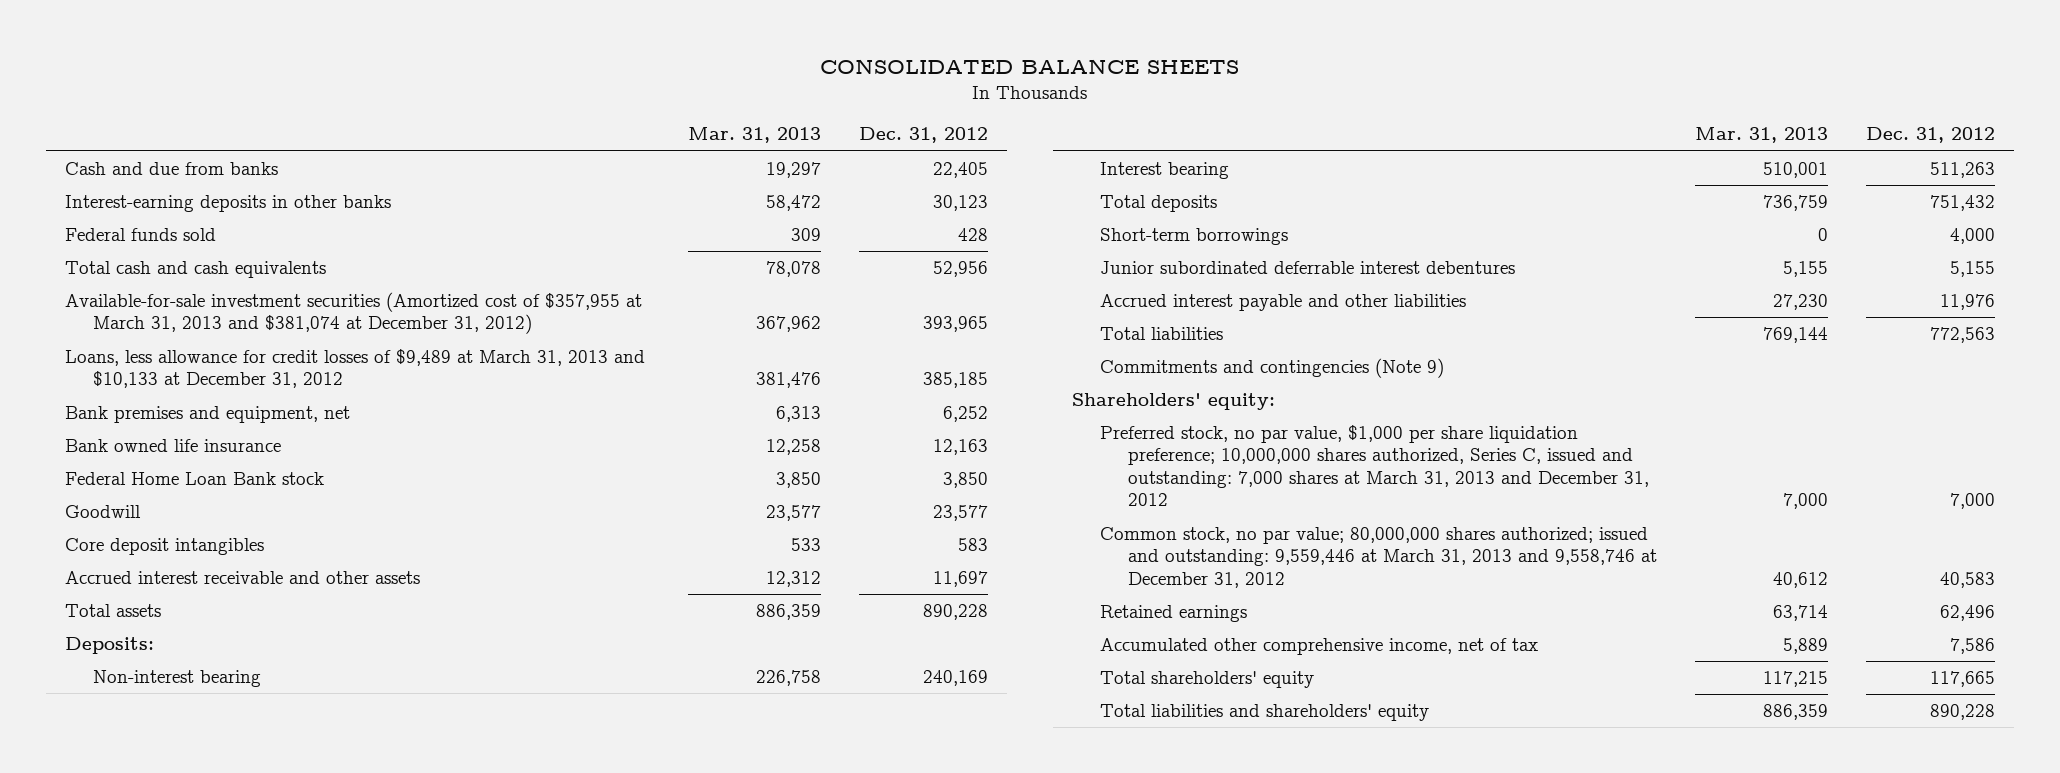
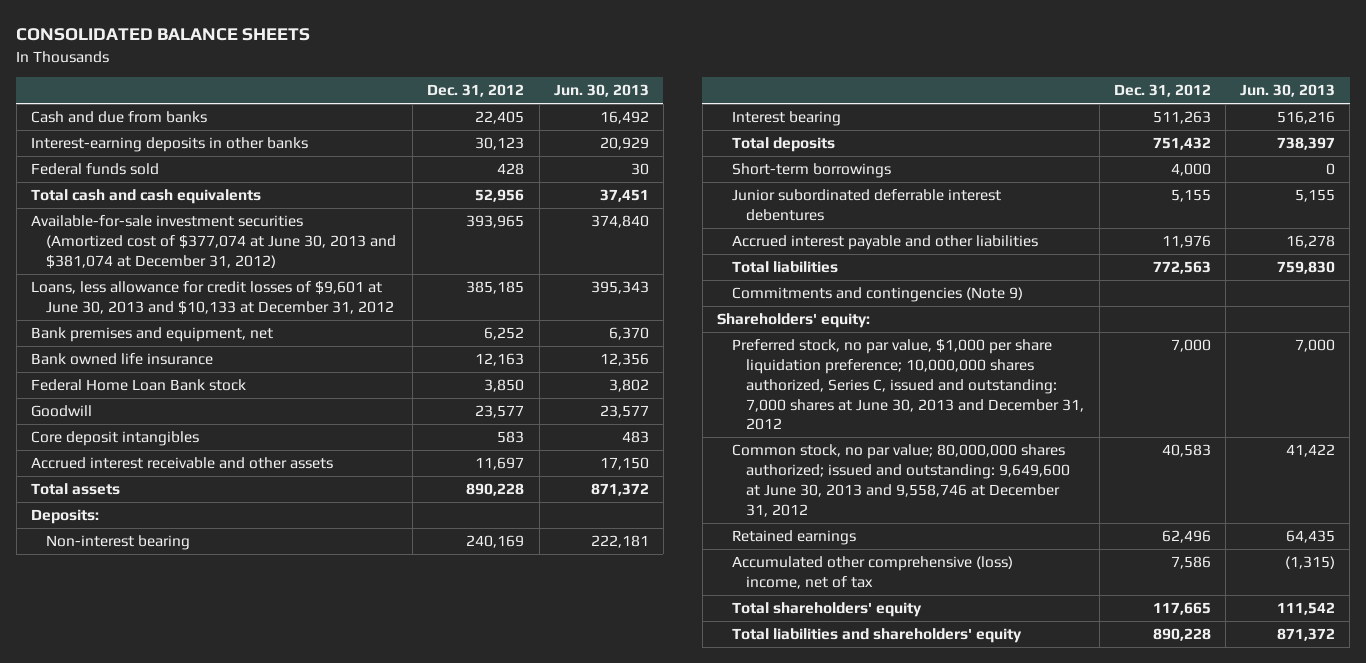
[688,127,822,144] Mar. 31, 2013 -> none
none -> [553,84,649,98] Jun. 30, 2013
[64,291,642,335] Available-for-sale investment securities (Amortized cost of $357,955 at March 31, 2013 and $381,074 at December 31, 2012) -> [30,215,396,269] Available-for-sale investment securities (Amortized cost of $377,074 at June 30, 2013 and $381,074 at December 31, 2012)
[64,348,645,389] Loans, less allowance for credit losses of $9,489 at March 31, 2013 and $10,133 at December 31, 2012 -> [30,281,394,316] Loans, less allowance for credit losses of $9,601 at June 30, 2013 and $10,133 at December 31, 2012
[1100,424,1650,507] Preferred stock, no par value, $1,000 per share liquidation preference; 10,000,000 shares authorized, Series C, issued and outstanding: 7,000 shares at March 31, 2013 and December 31, 2012 -> [731,339,1085,431] Preferred stock, no par value, $1,000 per share liquidation preference; 10,000,000 shares authorized, Series C, issued and outstanding: 7,000 shares at June 30, 2013 and December 31, 2012
[1100,526,1658,588] Common stock, no par value; 80,000,000 shares authorized; issued and outstanding: 9,559,446 at March 31, 2013 and 9,558,746 at December 31, 2012 -> [731,444,1071,517] Common stock, no par value; 80,000,000 shares authorized; issued and outstanding: 9,649,600 at June 30, 2013 and 9,558,746 at December 31, 2012
[1100,637,1539,655] Accumulated other comprehensive income, net of tax -> [731,556,1013,590] Accumulated other comprehensive (loss) income, net of tax

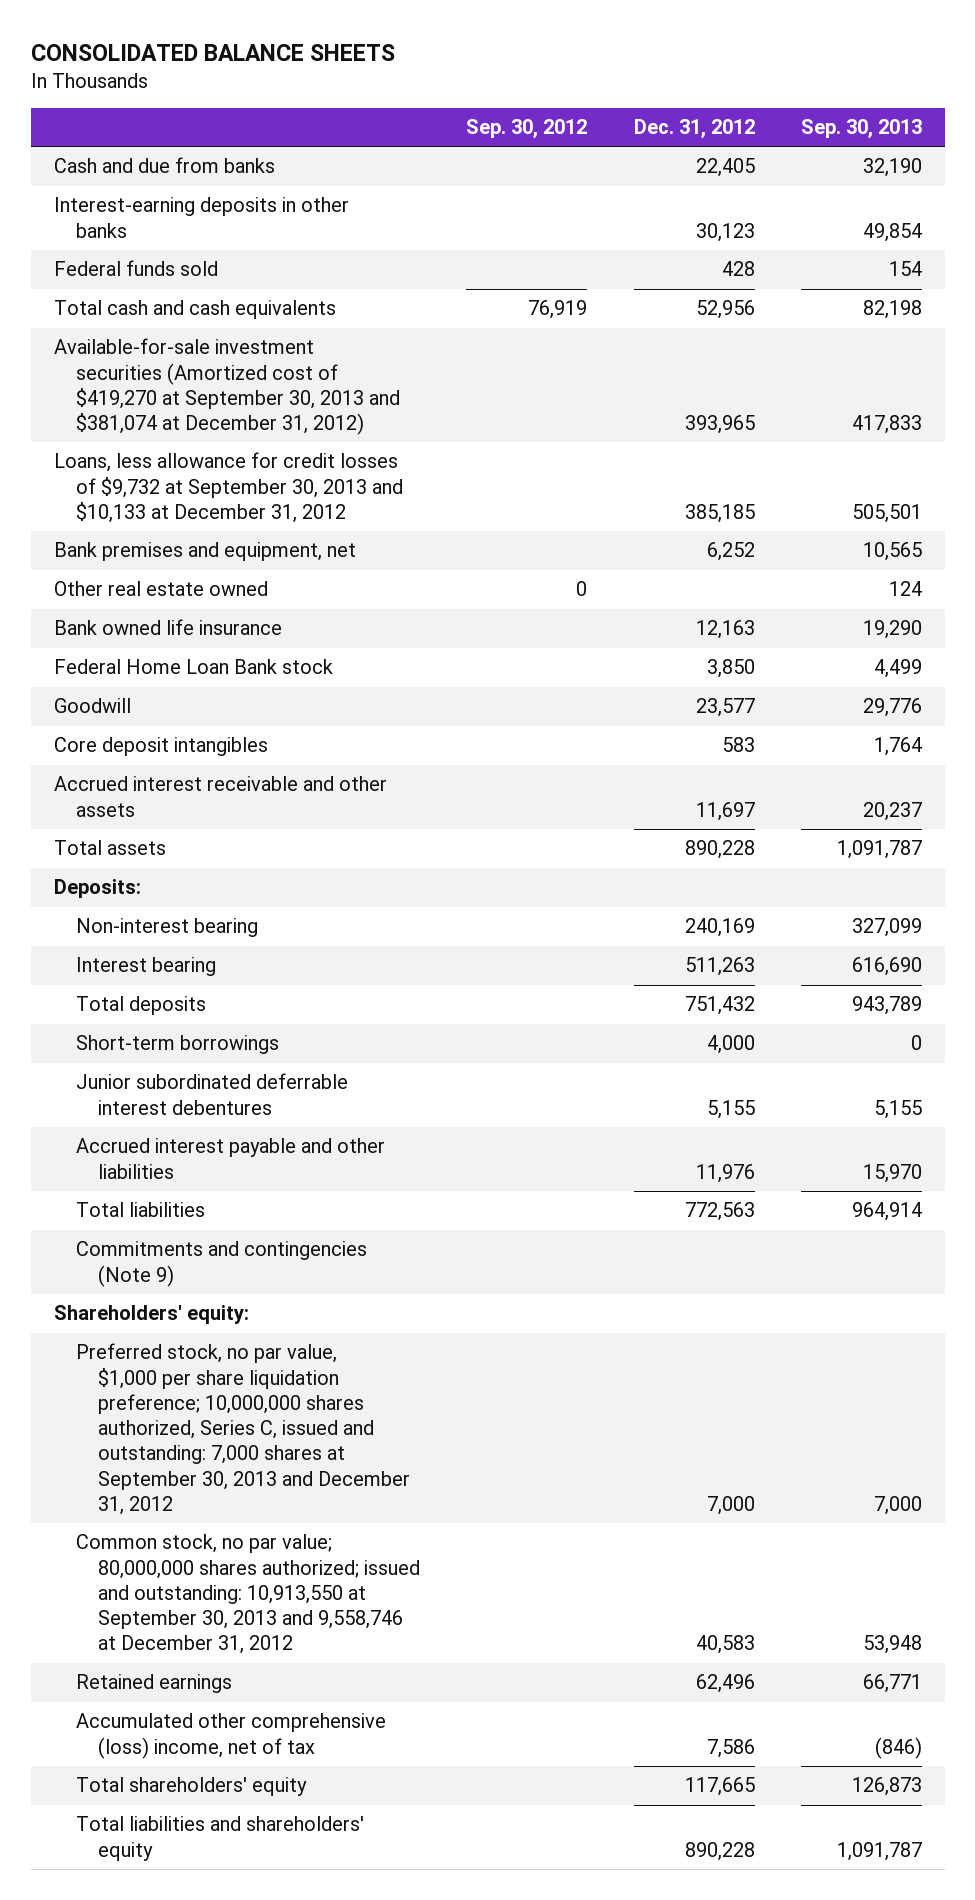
[553,84,649,98] Jun. 30, 2013 -> none
none -> [466,119,588,140] Sep. 30, 2012
none -> [800,119,922,140] Sep. 30, 2013
[30,215,396,269] Available-for-sale investment securities (Amortized cost of $377,074 at June 30, 2013 and $381,074 at December 31, 2012) -> [53,338,400,436] Available-for-sale investment securities (Amortized cost of $419,270 at September 30, 2013 and $381,074 at December 31, 2012)
[30,281,394,316] Loans, less allowance for credit losses of $9,601 at June 30, 2013 and $10,133 at December 31, 2012 -> [53,452,403,523] Loans, less allowance for credit losses of $9,732 at September 30, 2013 and $10,133 at December 31, 2012
none -> [53,581,268,597] Other real estate owned
[731,339,1085,431] Preferred stock, no par value, $1,000 per share liquidation preference; 10,000,000 shares authorized, Series C, issued and outstanding: 7,000 shares at June 30, 2013 and December 31, 2012 -> [75,1343,411,1515] Preferred stock, no par value, $1,000 per share liquidation preference; 10,000,000 shares authorized, Series C, issued and outstanding: 7,000 shares at September 30, 2013 and December 31, 2012
[731,444,1071,517] Common stock, no par value; 80,000,000 shares authorized; issued and outstanding: 9,649,600 at June 30, 2013 and 9,558,746 at December 31, 2012 -> [75,1534,421,1655] Common stock, no par value; 80,000,000 shares authorized; issued and outstanding: 10,913,550 at September 30, 2013 and 9,558,746 at December 31, 2012

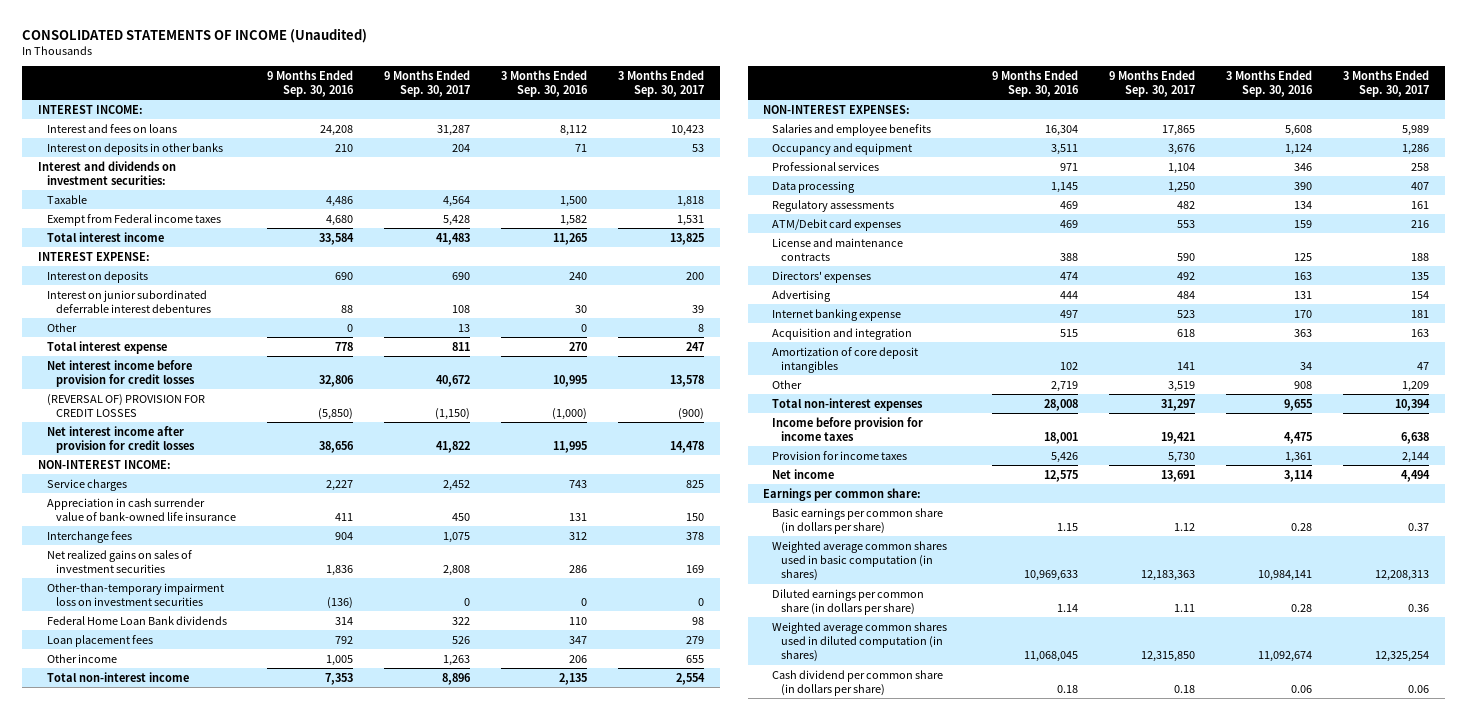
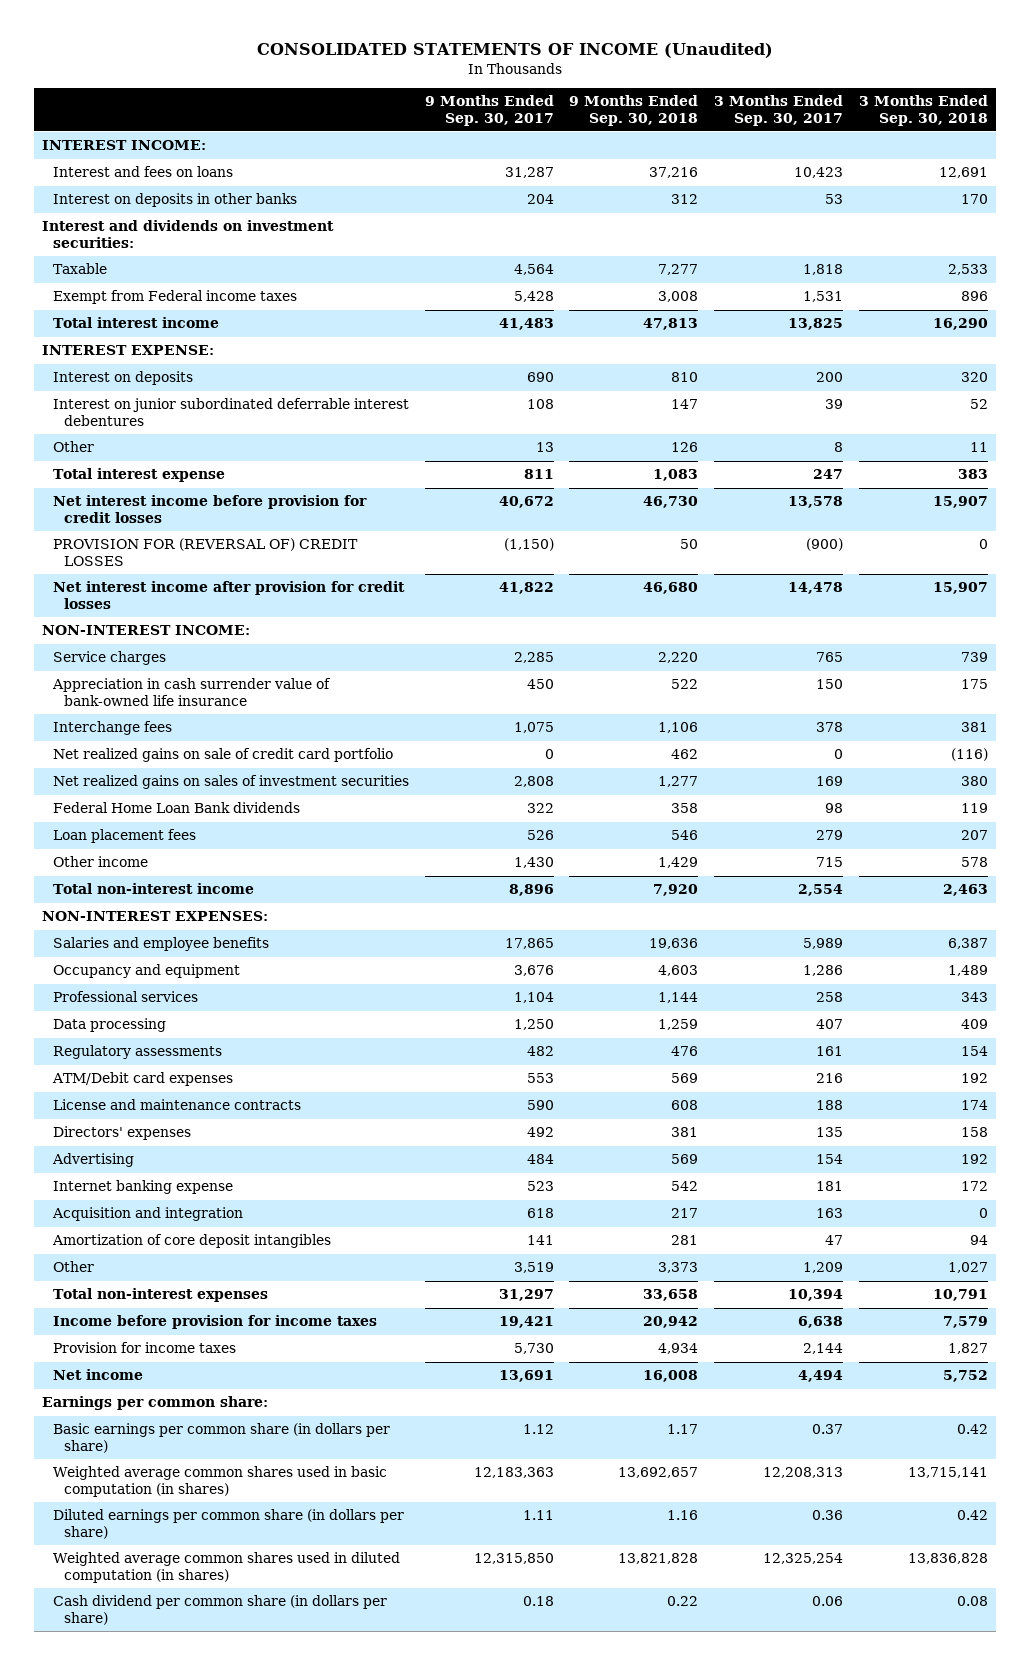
[266,69,354,97] 9 Months Ended Sep. 30, 2016 -> none
[501,69,589,97] 3 Months Ended Sep. 30, 2016 -> none
none -> [569,95,699,126] 9 Months Ended Sep. 30, 2018
none -> [858,95,988,126] 3 Months Ended Sep. 30, 2018
[46,393,205,417] (REVERSAL OF) PROVISION FOR CREDIT LOSSES -> [52,538,358,566] PROVISION FOR (REVERSAL OF) CREDIT LOSSES
[443,479,471,491] 2,452 -> [513,652,554,664] 2,285
[686,479,705,488] 825 -> [816,652,844,663] 765
none -> [52,748,393,763] Net realized gains on sale of credit card portfolio
[46,582,224,606] Other-than-temporary impairment loss on investment securities -> none
[443,654,471,666] 1,263 -> [513,857,554,869] 1,430
[686,654,705,663] 655 -> [816,857,844,868] 715

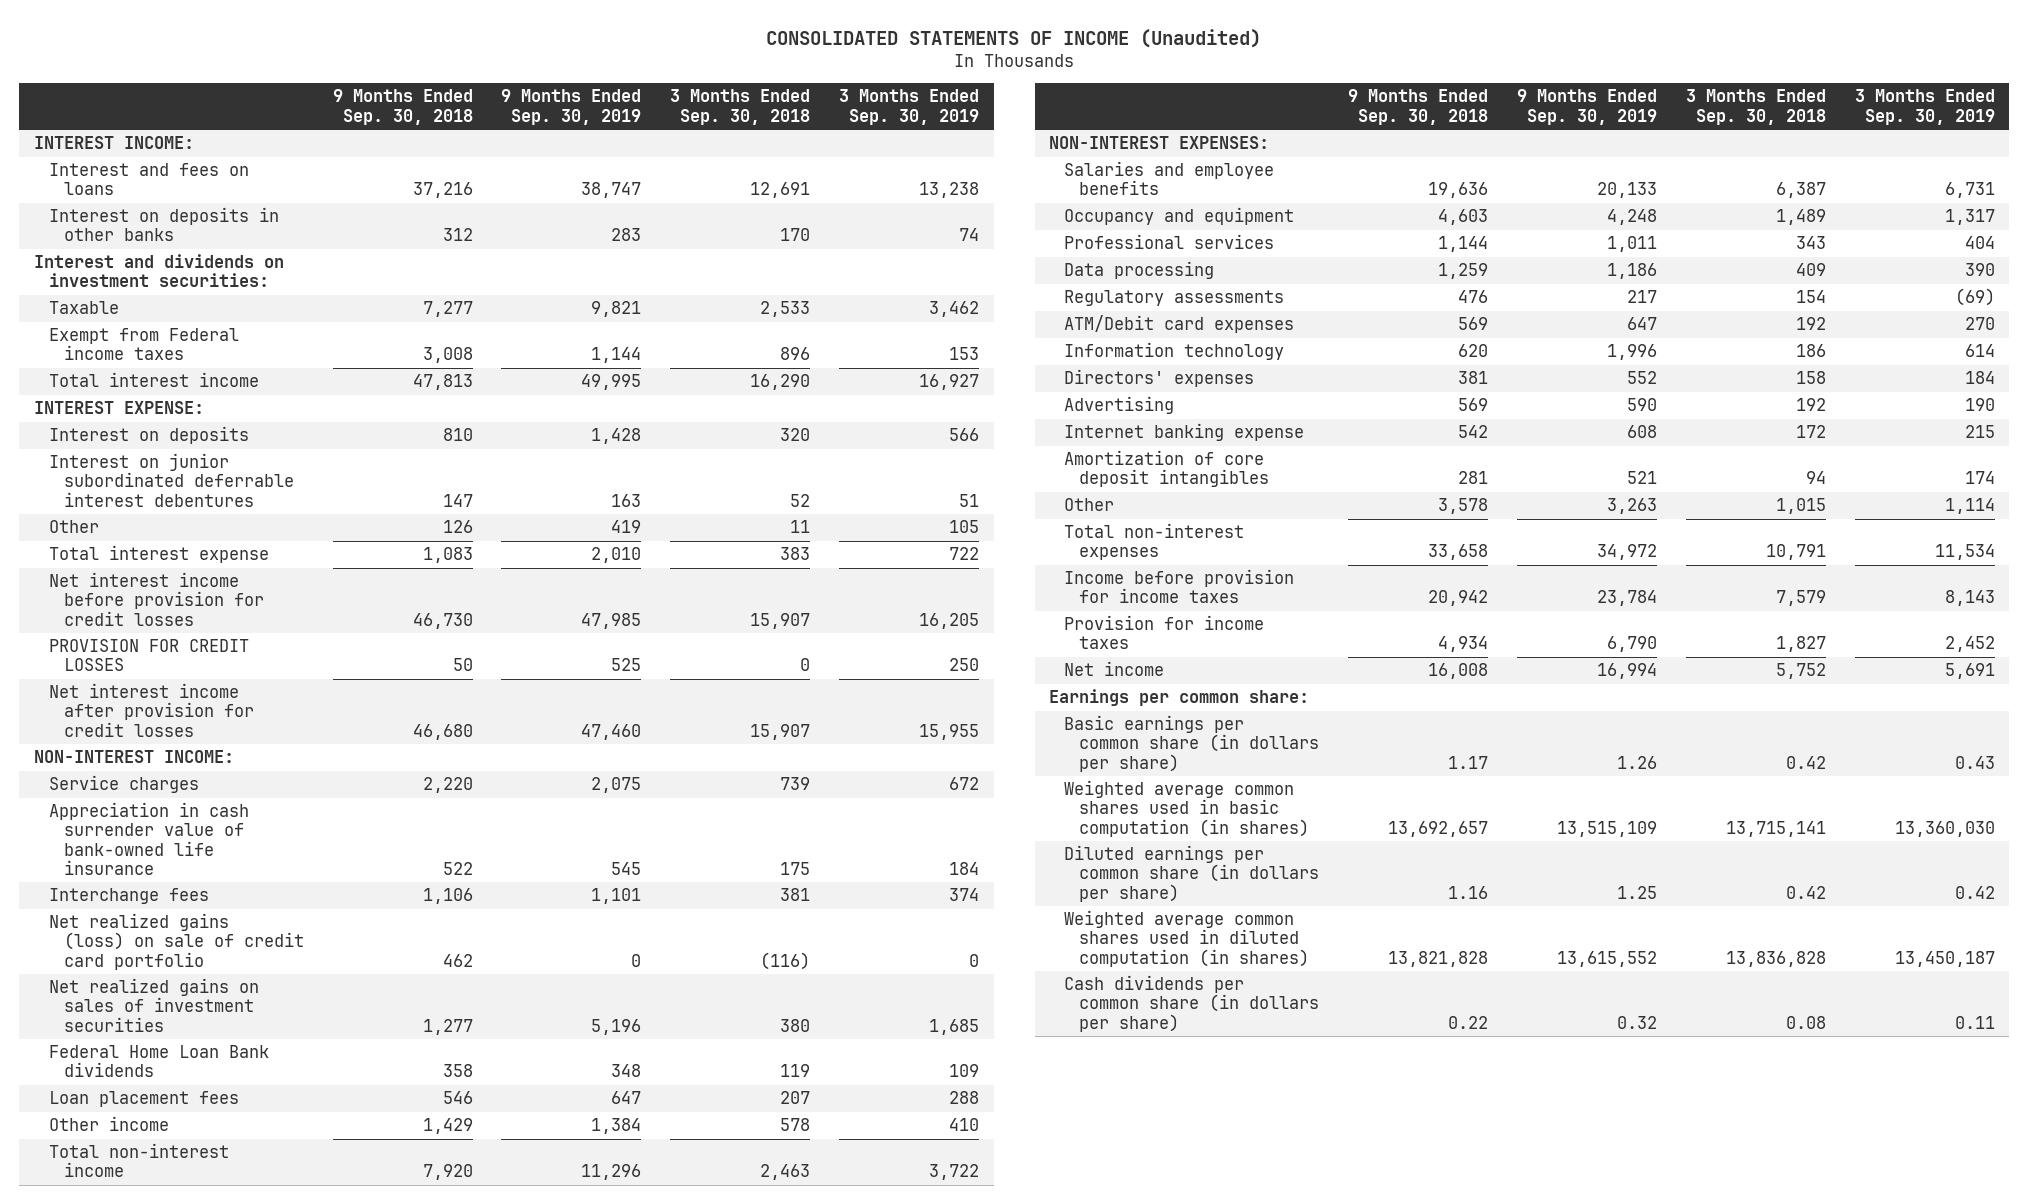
[424,95,554,126] 9 Months Ended Sep. 30, 2017 -> none
[714,95,844,126] 3 Months Ended Sep. 30, 2017 -> none
none -> [501,89,642,125] 9 Months Ended Sep. 30, 2019
none -> [839,89,980,125] 3 Months Ended Sep. 30, 2019
[52,538,358,566] PROVISION FOR (REVERSAL OF) CREDIT LOSSES -> [48,639,249,672] PROVISION FOR CREDIT LOSSES
[52,748,393,763] Net realized gains on sale of credit card portfolio -> [48,913,304,970] Net realized gains (loss) on sale of credit card portfolio
[52,1099,301,1111] License and maintenance contracts -> none
none -> [1064,342,1285,361] Information technology
[51,1207,243,1222] Acquisition and integration -> none
[658,1262,699,1274] 3,373 -> [1437,498,1488,515] 3,578
[947,1262,988,1274] 1,027 -> [1775,498,1826,515] 1,015
[52,1595,387,1625] Cash dividend per common share (in dollars per share) -> [1064,975,1320,1032] Cash dividends per common share (in dollars per share)

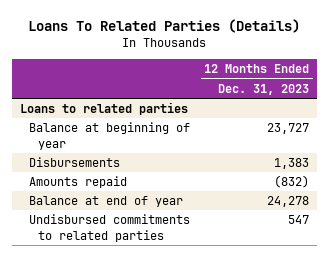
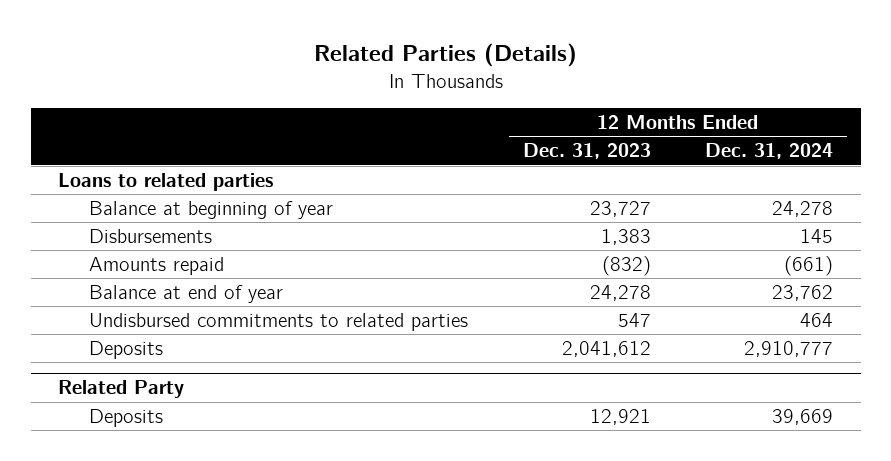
[28,19,301,34] Loans To Related Parties (Details) -> [313,43,577,68] Related Parties (Details)
none -> [705,143,834,160] Dec. 31, 2024
none -> [89,340,164,359] Deposits
none -> [57,380,184,399] Related Party
none -> [89,408,164,427] Deposits

